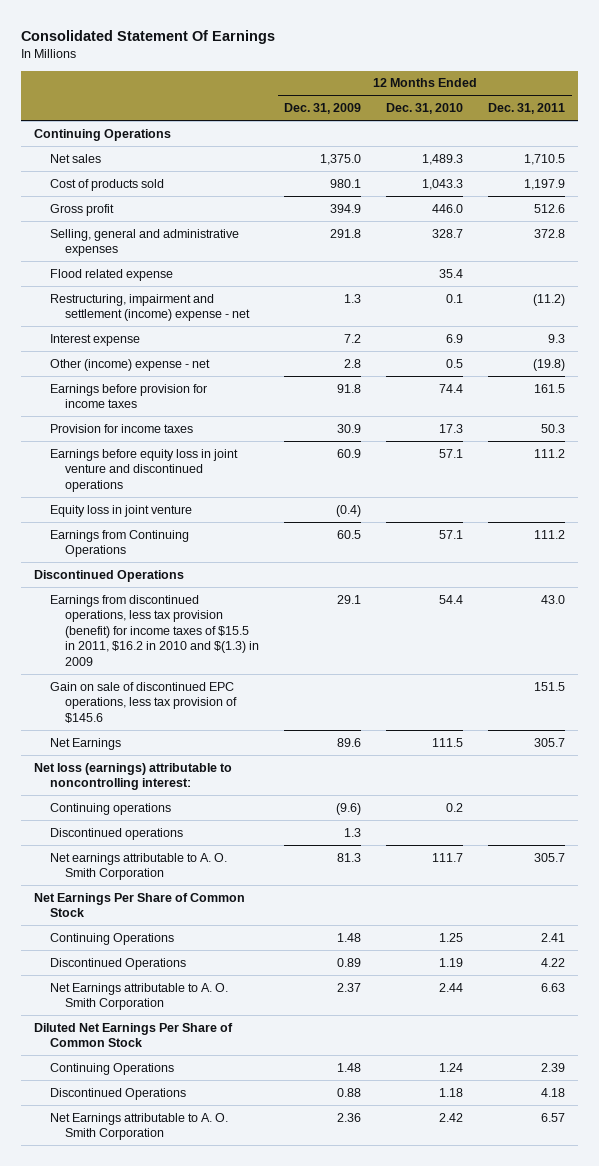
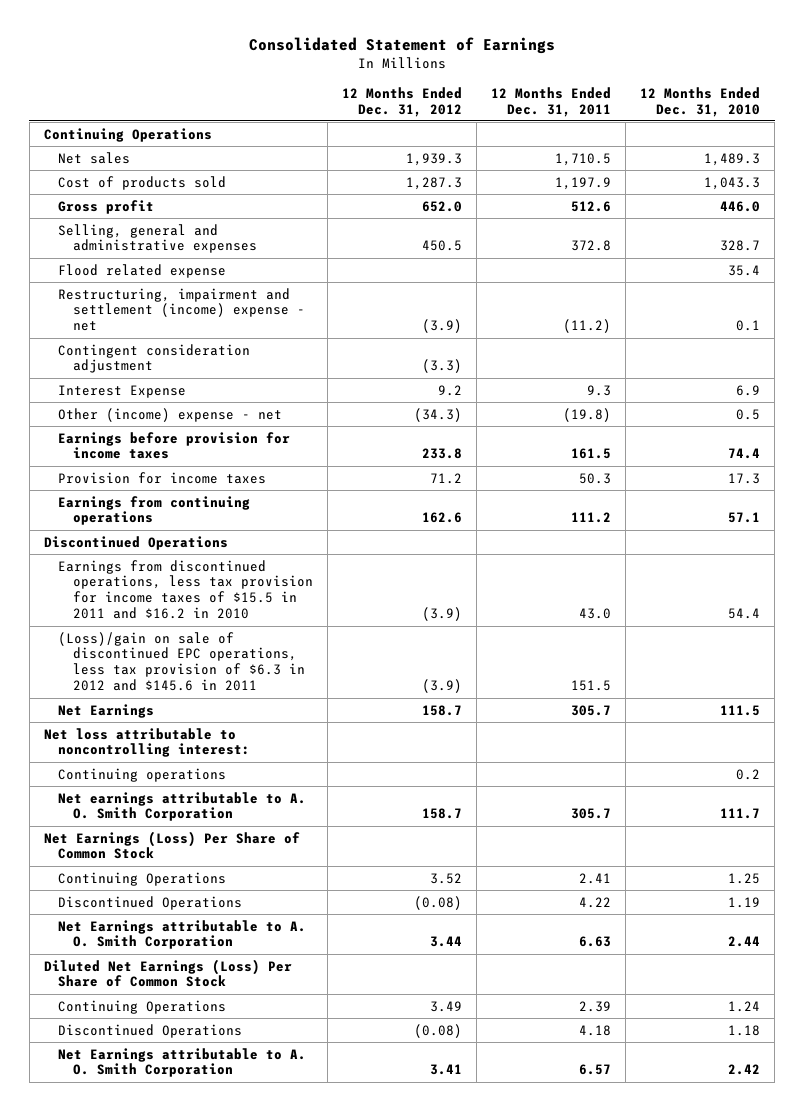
[21,30,276,45] Consolidated Statement Of Earnings -> [248,36,555,54] Consolidated Statement of Earnings
[284,103,362,115] Dec. 31, 2009 -> none
none -> [342,86,463,117] 12 Months Ended Dec. 31, 2012
none -> [58,343,251,374] Contingent consideration adjustment
[49,333,140,346] Interest expense -> [58,384,187,398] Interest Expense
[49,448,238,492] Earnings before equity loss in joint venture and discontinued operations -> none
[49,504,192,517] Equity loss in joint venture -> none
[49,529,189,558] Earnings from Continuing Operations -> [58,495,251,526] Earnings from continuing operations
[49,594,260,666] Earnings from discontinued operations, less tax provision (benefit) for income taxes of $15.5 in 2011, $16.2 in 2010 and $(1.3) in 2009 -> [58,559,314,620] Earnings from discontinued operations, less tax provision for income taxes of $15.5 in 2011 and $16.2 in 2010
[49,681,238,723] Gain on sale of discontinued EPC operations, less tax provision of $145.6 -> [58,631,306,692] (Loss)/gain on sale of discontinued EPC operations, less tax provision of $6.3 in 2012 and $145.6 in 2011
[33,762,232,791] Net loss (earnings) attributable to noncontrolling interest: -> [43,727,251,758] Net loss attributable to noncontrolling interest:
[49,827,183,840] Discontinued operations -> none
[33,892,245,918] Net Earnings Per Share of Common Stock -> [43,830,300,860] Net Earnings (Loss) Per Share of Common Stock
[33,1022,233,1048] Diluted Net Earnings Per Share of Common Stock -> [43,958,292,988] Diluted Net Earnings (Loss) Per Share of Common Stock

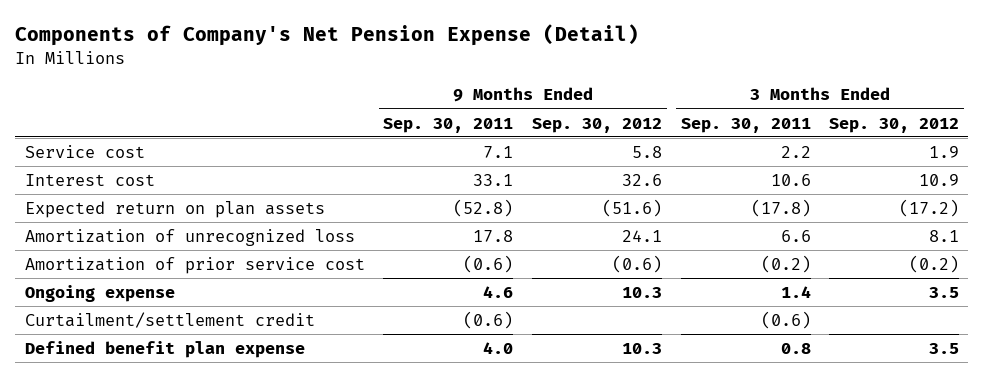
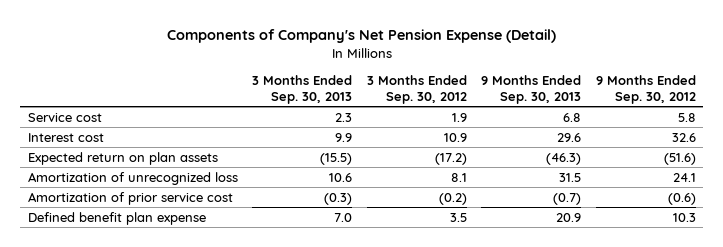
[383,117,514,133] Sep. 30, 2011 -> none
[680,117,811,133] Sep. 30, 2011 -> none
none -> [252,74,353,105] 3 Months Ended Sep. 30, 2013
none -> [481,74,582,105] 9 Months Ended Sep. 30, 2013
[24,284,175,302] Ongoing expense -> none
[24,311,315,328] Curtailment/settlement credit -> none

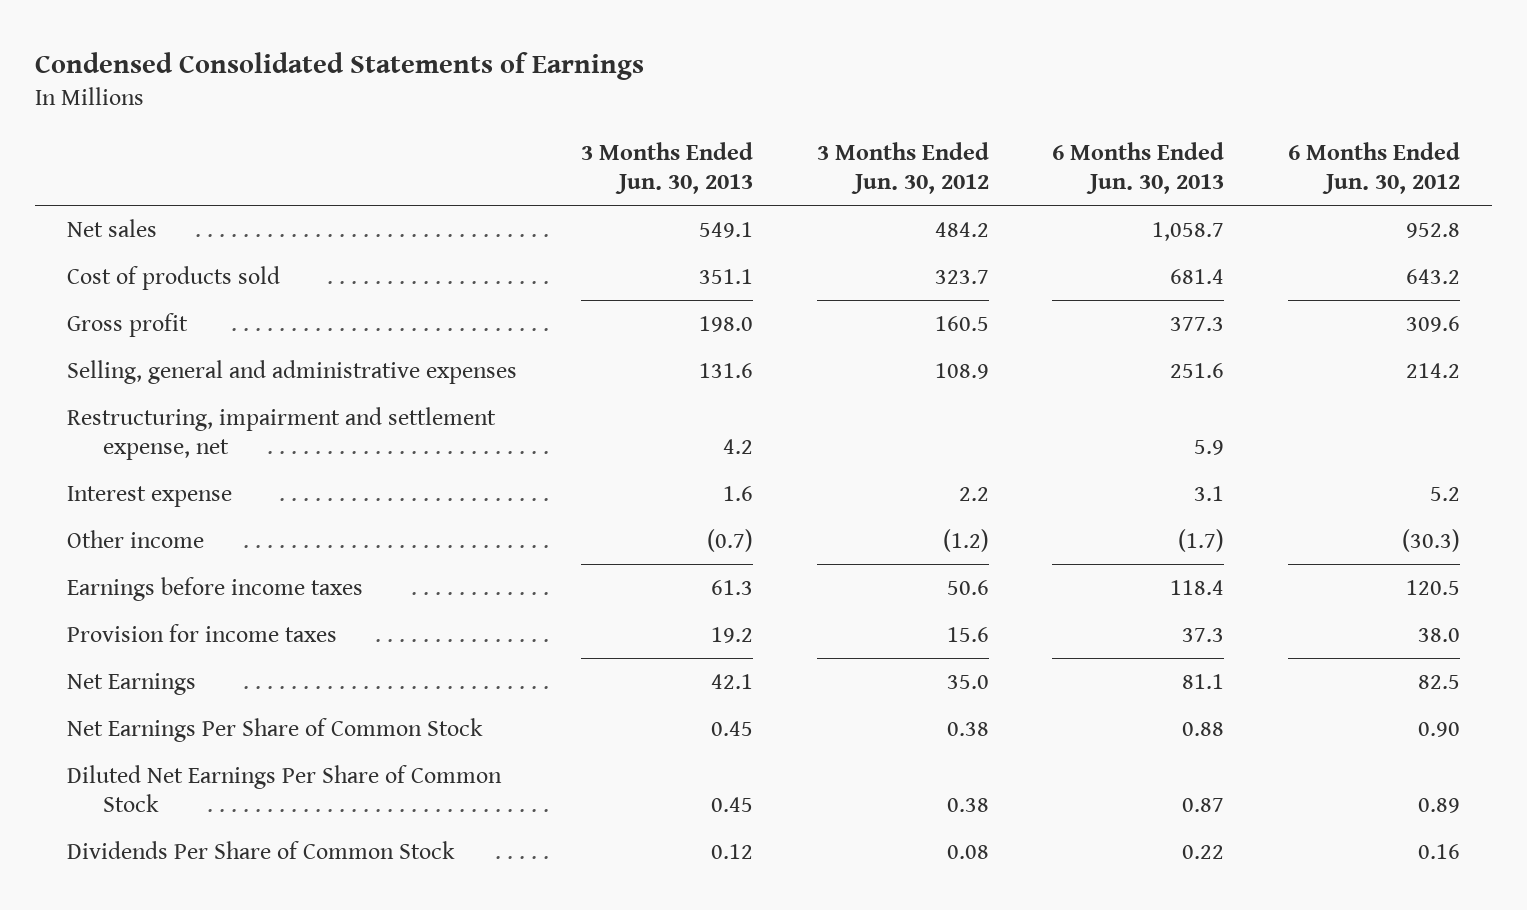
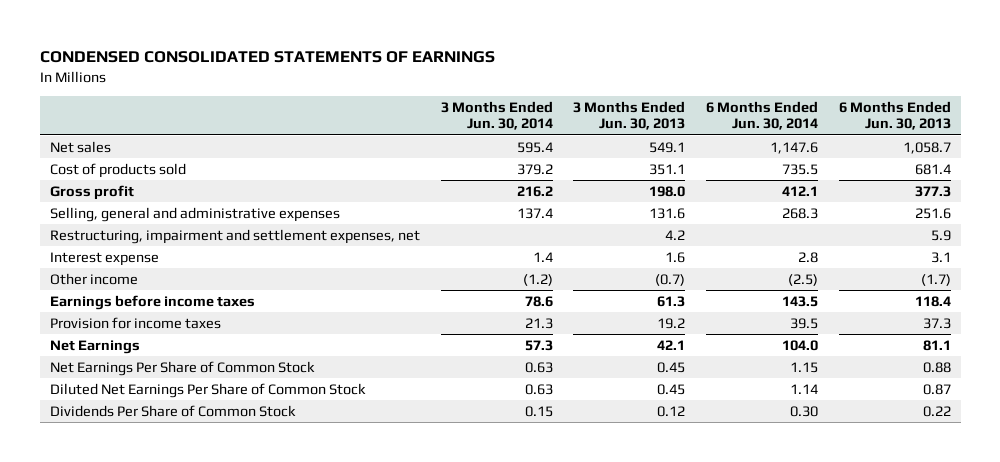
[35,51,645,80] Condensed Consolidated Statements of Earnings -> [39,51,495,64] CONDENSED CONSOLIDATED STATEMENTS OF EARNINGS
[816,142,989,195] 3 Months Ended Jun. 30, 2012 -> none
[1288,142,1461,195] 6 Months Ended Jun. 30, 2012 -> none
none -> [440,100,553,131] 3 Months Ended Jun. 30, 2014
none -> [705,100,818,131] 6 Months Ended Jun. 30, 2014
[67,407,497,460] Restructuring, impairment and settlement expense, net -> [49,228,420,244] Restructuring, impairment and settlement expenses, net

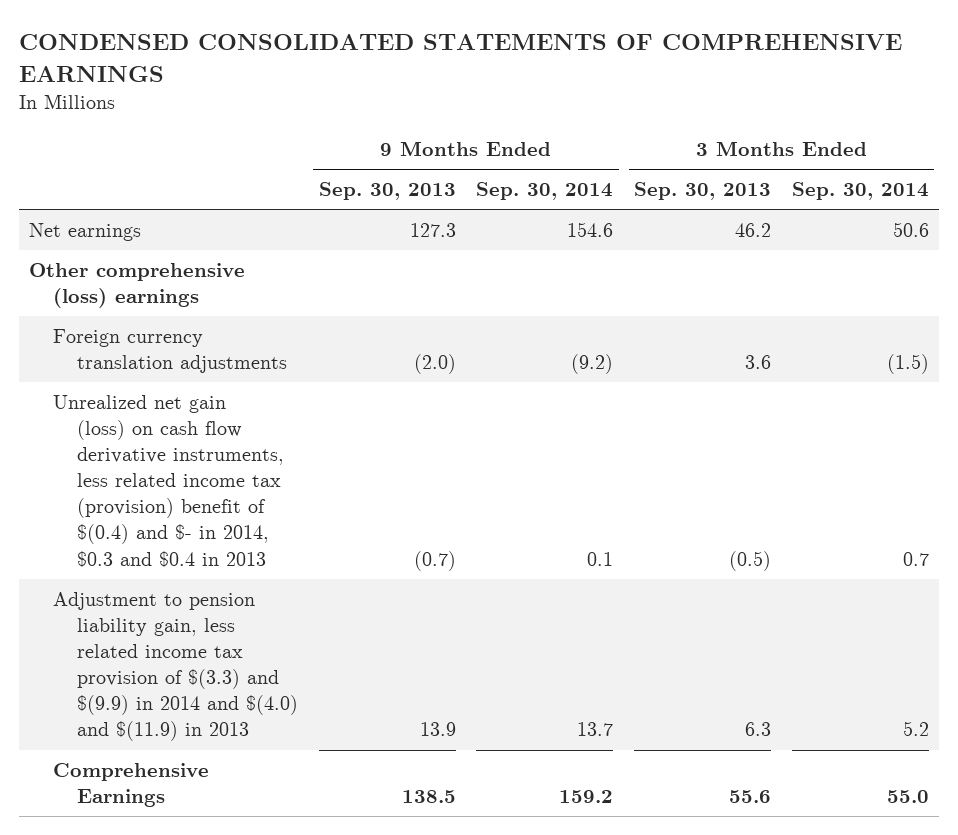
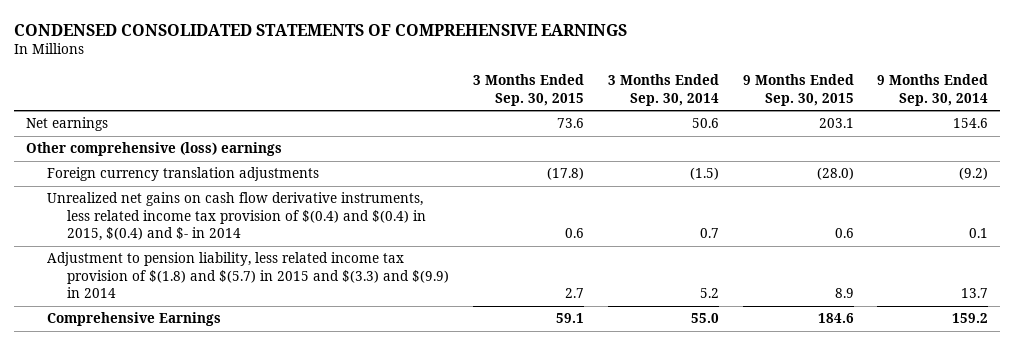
[318,182,456,201] Sep. 30, 2013 -> none
[634,182,772,201] Sep. 30, 2013 -> none
none -> [473,74,585,106] 3 Months Ended Sep. 30, 2015
none -> [742,74,854,106] 9 Months Ended Sep. 30, 2015
[53,394,284,567] Unrealized net gain (loss) on cash flow derivative instruments, less related income tax (provision) benefit of $(0.4) and $- in 2014, $0.3 and $0.4 in 2013 -> [46,192,427,242] Unrealized net gains on cash flow derivative instruments, less related income tax provision of $(0.4) and $(0.4) in 2015, $(0.4) and $- in 2014
[53,591,298,742] Adjustment to pension liability gain, less related income tax provision of $(3.3) and $(9.9) in 2014 and $(4.0) and $(11.9) in 2013 -> [46,252,450,299] Adjustment to pension liability, less related income tax provision of $(1.8) and $(5.7) in 2015 and $(3.3) and $(9.9) in 2014

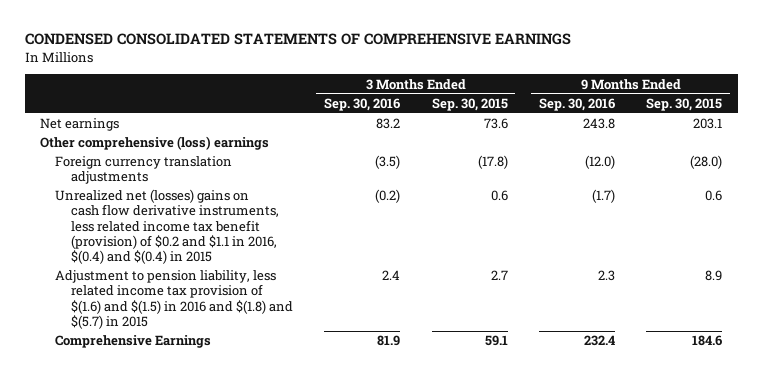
[607,74,719,106] 3 Months Ended Sep. 30, 2014 -> none
[877,74,989,106] 9 Months Ended Sep. 30, 2014 -> none
none -> [324,97,401,111] Sep. 30, 2016
none -> [538,97,615,111] Sep. 30, 2016
[46,192,427,242] Unrealized net gains on cash flow derivative instruments, less related income tax provision of $(0.4) and $(0.4) in 2015, $(0.4) and $- in 2014 -> [55,189,279,265] Unrealized net (losses) gains on cash flow derivative instruments, less related income tax benefit (provision) of $0.2 and $1.1 in 2016, $(0.4) and $(0.4) in 2015
[46,252,450,299] Adjustment to pension liability, less related income tax provision of $(1.8) and $(5.7) in 2015 and $(3.3) and $(9.9) in 2014 -> [55,270,293,329] Adjustment to pension liability, less related income tax provision of $(1.6) and $(1.5) in 2016 and $(1.8) and $(5.7) in 2015

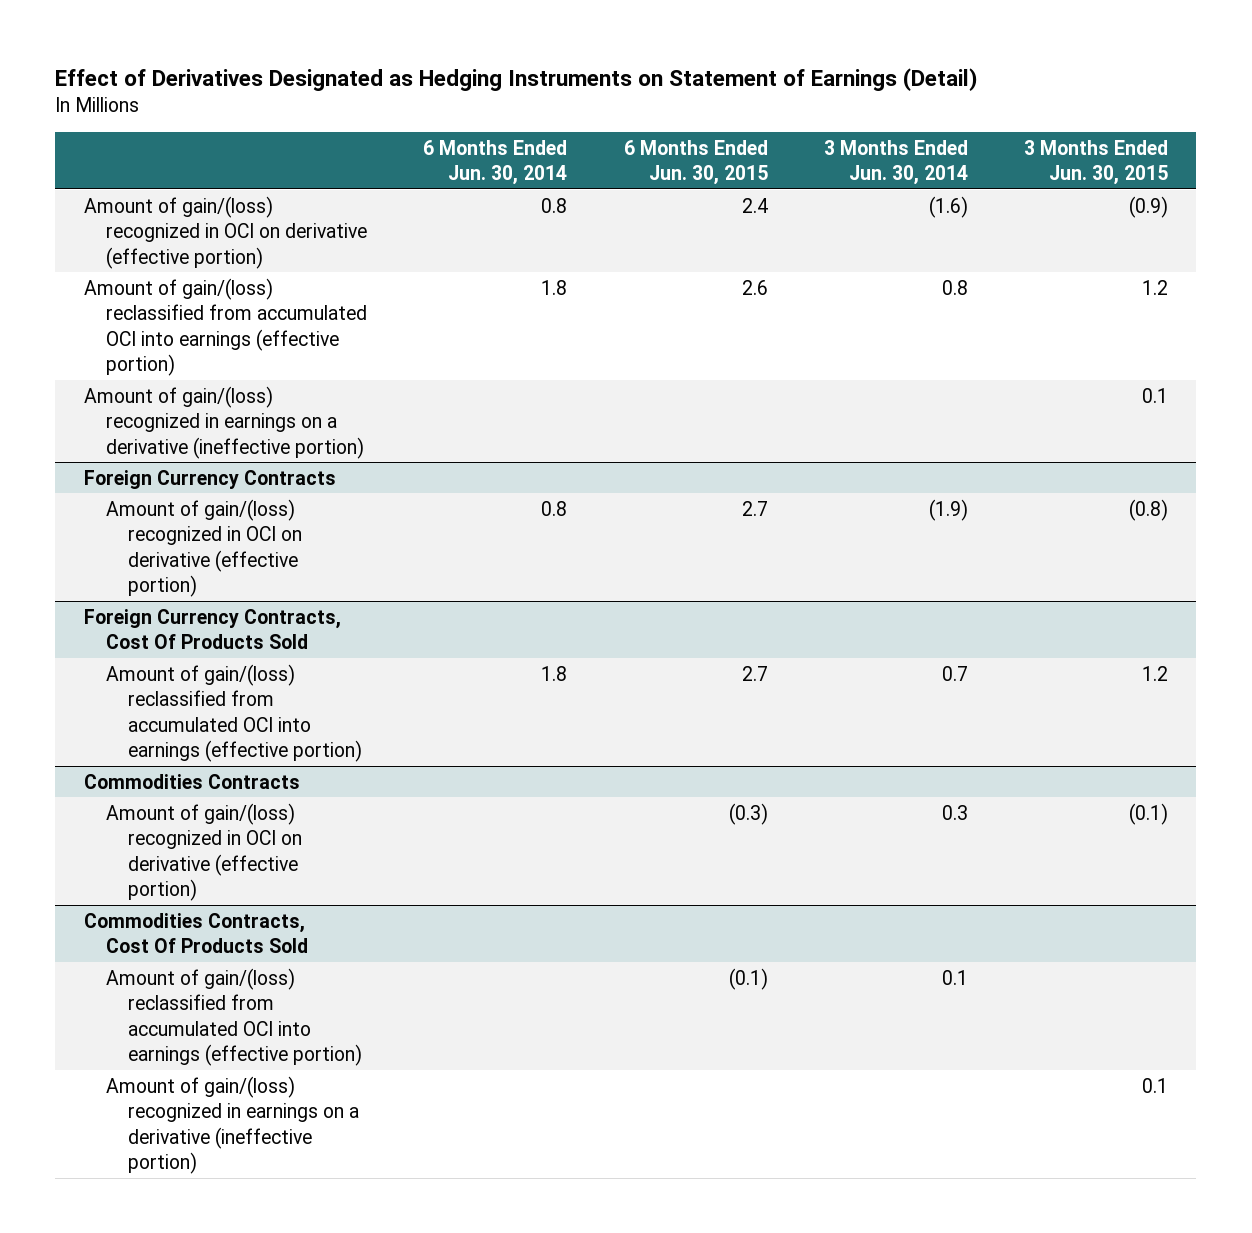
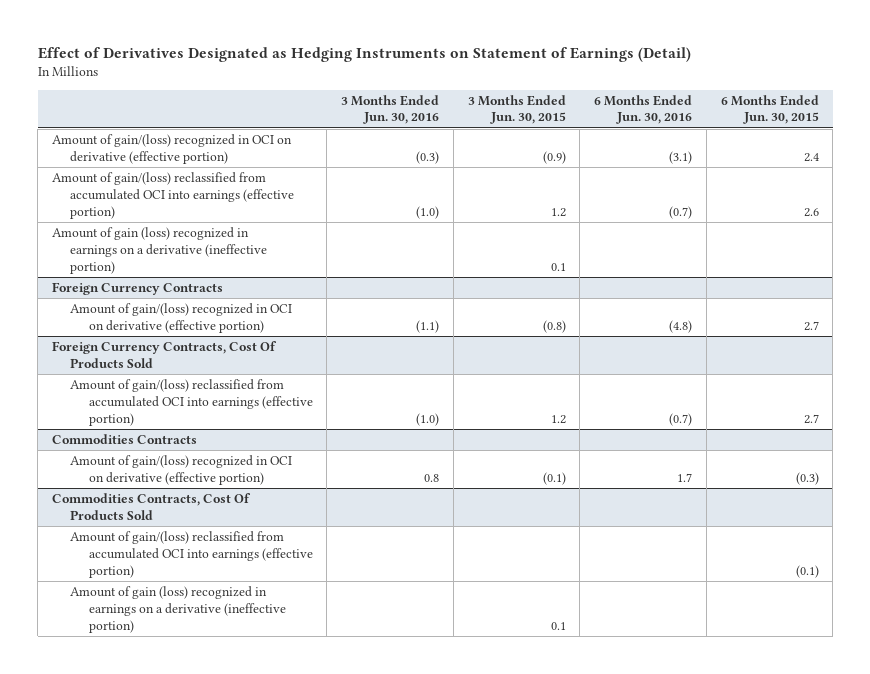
[423,139,568,186] 6 Months Ended Jun. 30, 2014 -> none
[823,139,968,186] 3 Months Ended Jun. 30, 2014 -> none
none -> [341,94,440,125] 3 Months Ended Jun. 30, 2016
none -> [594,94,693,125] 6 Months Ended Jun. 30, 2016
[83,385,365,459] Amount of gain/(loss) recognized in earnings on a derivative (ineffective portion) -> [51,227,268,274] Amount of gain (loss) recognized in earnings on a derivative (ineffective portion)
[106,1075,360,1175] Amount of gain/(loss) recognized in earnings on a derivative (ineffective portion) -> [70,586,286,633] Amount of gain (loss) recognized in earnings on a derivative (ineffective portion)

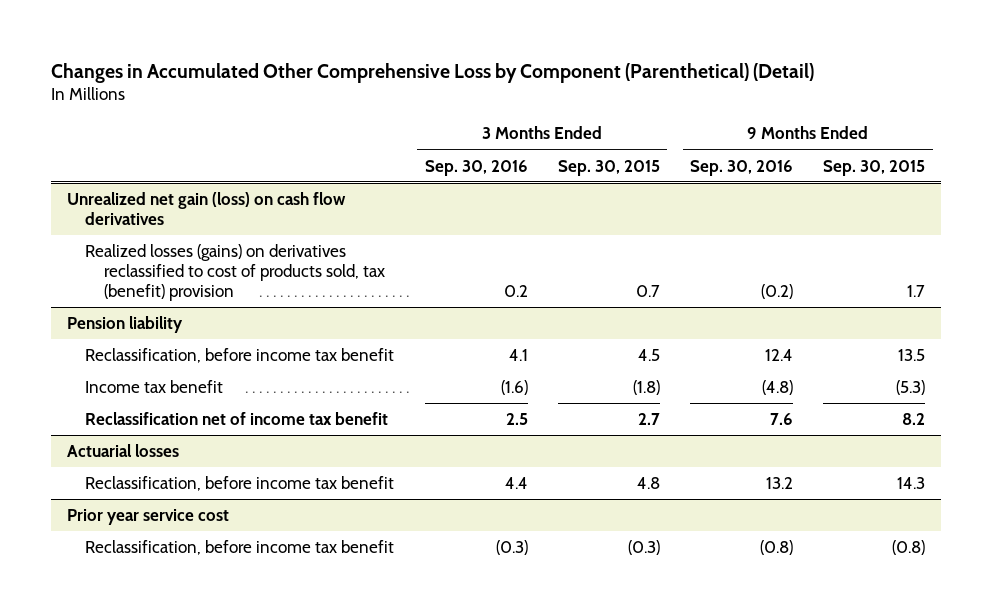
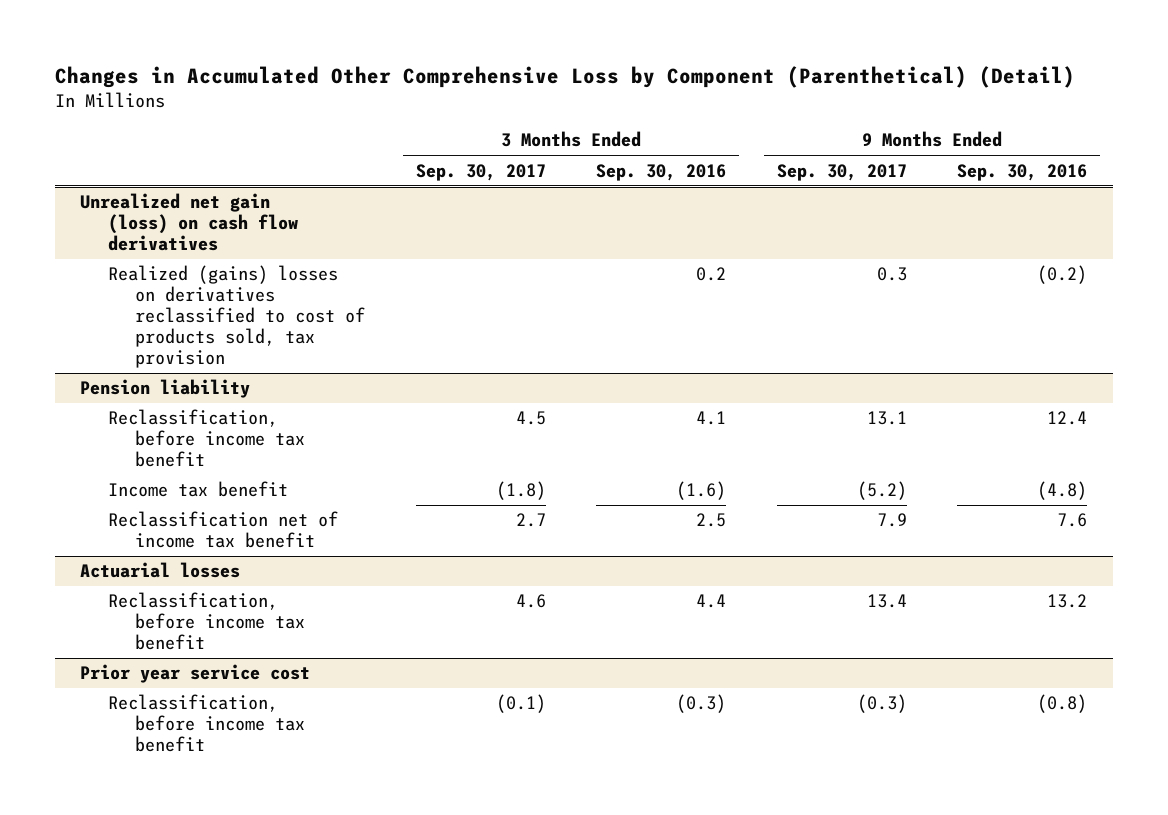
[557,159,660,176] Sep. 30, 2015 -> none
[823,159,926,176] Sep. 30, 2015 -> none
none -> [415,163,546,181] Sep. 30, 2017
none -> [776,163,907,181] Sep. 30, 2017
[85,244,385,302] Realized losses (gains) on derivatives reclassified to cost of products sold, tax (benefit) provision -> [107,265,366,369] Realized (gains) losses on derivatives reclassified to cost of products sold, tax provision

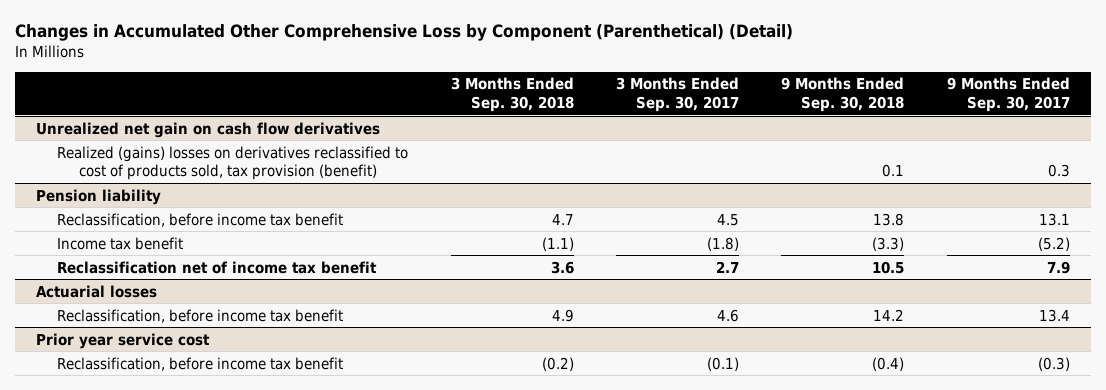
[596,163,727,181] Sep. 30, 2016 -> none
[957,163,1088,181] Sep. 30, 2016 -> none
none -> [450,77,574,112] 3 Months Ended Sep. 30, 2018
none -> [781,77,905,112] 9 Months Ended Sep. 30, 2018
[80,193,298,252] Unrealized net gain (loss) on cash flow derivatives -> [35,121,380,138] Unrealized net gain on cash flow derivatives
[107,265,366,369] Realized (gains) losses on derivatives reclassified to cost of products sold, tax provision -> [57,145,409,180] Realized (gains) losses on derivatives reclassified to cost of products sold, tax provision (benefit)

